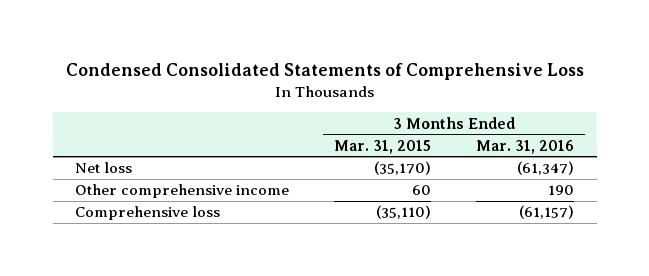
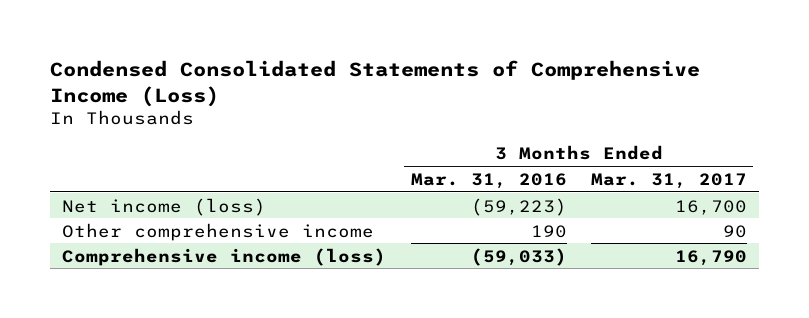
[65,63,584,81] Condensed Consolidated Statements of Comprehensive Loss -> [49,59,700,107] Condensed Consolidated Statements of Comprehensive Income (Loss)
[334,139,432,154] Mar. 31, 2015 -> none
none -> [591,172,748,189] Mar. 31, 2017
[75,162,133,174] Net loss -> [62,197,267,216] Net income (loss)
[517,161,575,176] (61,347) -> [470,197,567,216] (59,223)
[75,206,221,221] Comprehensive loss -> [62,247,387,266] Comprehensive income (loss)
[519,205,575,220] (61,157) -> [470,247,567,266] (59,033)

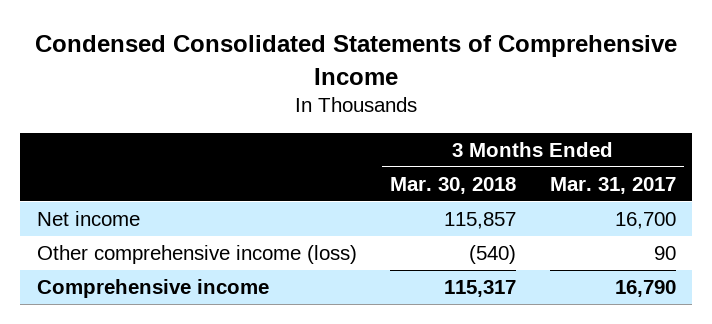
[49,59,700,107] Condensed Consolidated Statements of Comprehensive Income (Loss) -> [35,35,678,85] Condensed Consolidated Statements of Comprehensive Income
[410,172,567,189] Mar. 31, 2016 -> none
none -> [390,176,517,194] Mar. 30, 2018
[62,197,267,216] Net income (loss) -> [36,211,140,227] Net income
[62,222,375,241] Other comprehensive income -> [36,245,357,265] Other comprehensive income (loss)
[62,247,387,266] Comprehensive income (loss) -> [36,279,269,299] Comprehensive income

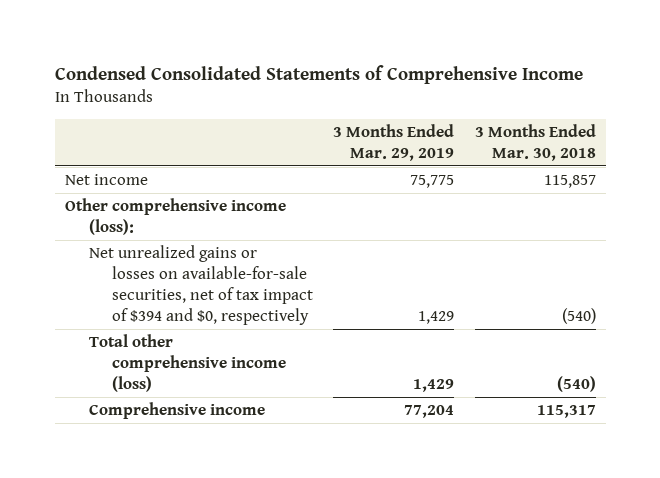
[549,176,676,194] Mar. 31, 2017 -> none
none -> [333,123,455,161] 3 Months Ended Mar. 29, 2019
none -> [64,197,286,236] Other comprehensive income (loss):
none -> [88,244,314,326] Net unrealized gains or losses on available-for-sale securities, net of tax impact of $394 and $0, respectively
[36,245,357,265] Other comprehensive income (loss) -> [88,333,287,393] Total other comprehensive income (loss)

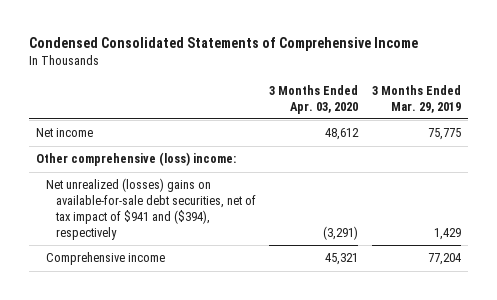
[474,123,596,161] 3 Months Ended Mar. 30, 2018 -> none
none -> [269,84,359,114] 3 Months Ended Apr. 03, 2020
[88,333,287,393] Total other comprehensive income (loss) -> none
[64,197,286,236] Other comprehensive income (loss): -> [36,152,237,167] Other comprehensive (loss) income:
[88,244,314,326] Net unrealized gains or losses on available-for-sale securities, net of tax impact of $394 and $0, respectively -> [45,178,256,240] Net unrealized (losses) gains on available-for-sale debt securities, net of tax impact of $941 and ($394), respectively

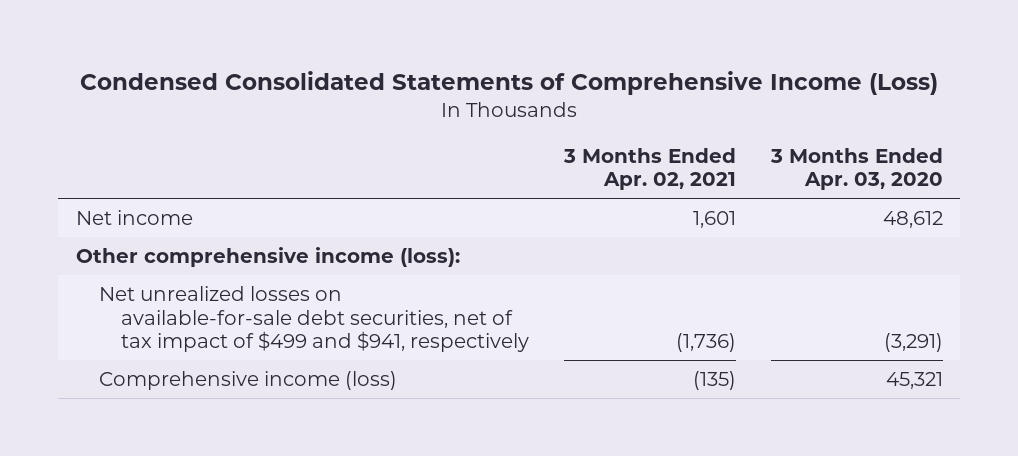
[29,37,419,52] Condensed Consolidated Statements of Comprehensive Income -> [80,70,939,95] Condensed Consolidated Statements of Comprehensive Income (Loss)
[371,84,461,113] 3 Months Ended Mar. 29, 2019 -> none
none -> [563,147,737,191] 3 Months Ended Apr. 02, 2021
[36,152,237,167] Other comprehensive (loss) income: -> [75,246,460,267] Other comprehensive income (loss):
[45,178,256,240] Net unrealized (losses) gains on available-for-sale debt securities, net of tax impact of $941 and ($394), respectively -> [98,285,530,353] Net unrealized losses on available-for-sale debt securities, net of tax impact of $499 and $941, respectively
[45,252,165,266] Comprehensive income -> [98,370,397,390] Comprehensive income (loss)

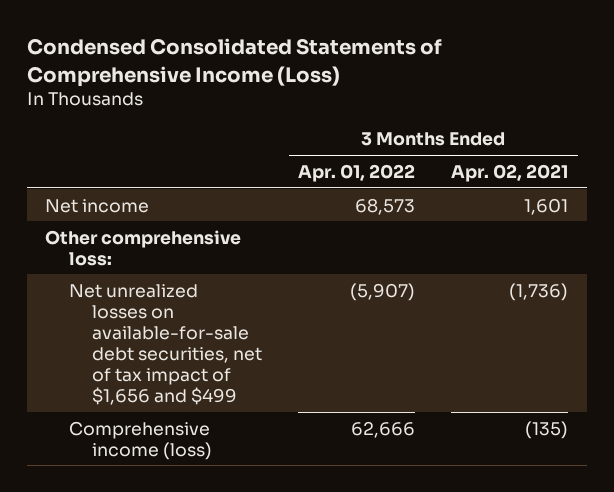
[769,147,943,191] 3 Months Ended Apr. 03, 2020 -> none
none -> [298,163,416,182] Apr. 01, 2022
[75,246,460,267] Other comprehensive income (loss): -> [45,229,242,266] Other comprehensive loss:
[98,285,530,353] Net unrealized losses on available-for-sale debt securities, net of tax impact of $499 and $941, respectively -> [68,283,262,405] Net unrealized losses on available-for-sale debt securities, net of tax impact of $1,656 and $499

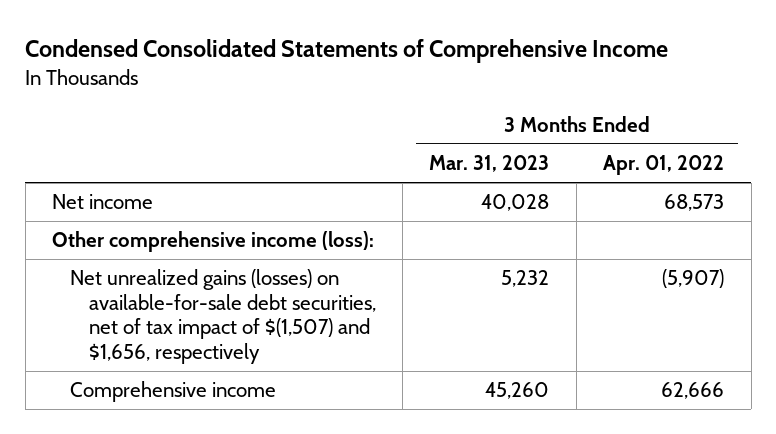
[27,38,443,87] Condensed Consolidated Statements of Comprehensive Income (Loss) -> [25,39,669,64] Condensed Consolidated Statements of Comprehensive Income
[451,163,569,182] Apr. 02, 2021 -> none
none -> [429,155,550,173] Mar. 31, 2023
[45,229,242,266] Other comprehensive loss: -> [52,231,375,253] Other comprehensive income (loss):
[68,283,262,405] Net unrealized losses on available-for-sale debt securities, net of tax impact of $1,656 and $499 -> [70,269,376,364] Net unrealized gains (losses) on available-for-sale debt securities, net of tax impact of $(1,507) and $1,656, respectively
[68,420,212,460] Comprehensive income (loss) -> [70,381,277,403] Comprehensive income

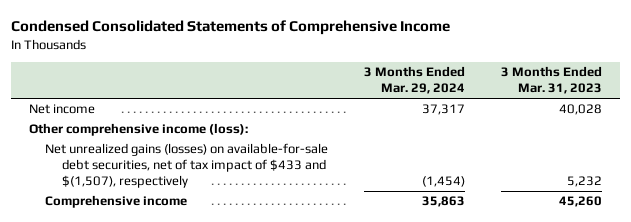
[603,155,725,176] Apr. 01, 2022 -> none
none -> [364,66,466,95] 3 Months Ended Mar. 29, 2024
[70,269,376,364] Net unrealized gains (losses) on available-for-sale debt securities, net of tax impact of $(1,507) and $1,656, respectively -> [45,143,329,188] Net unrealized gains (losses) on available-for-sale debt securities, net of tax impact of $433 and $(1,507), respectively

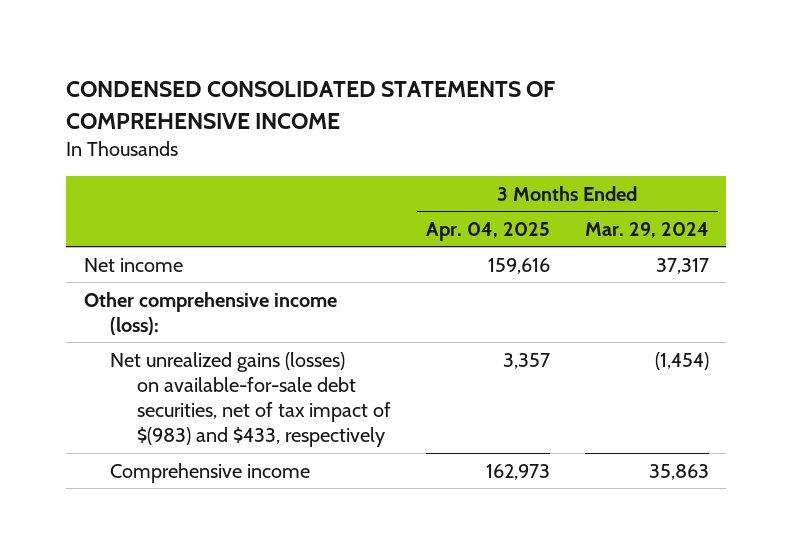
[11,20,451,36] Condensed Consolidated Statements of Comprehensive Income -> [65,81,555,129] CONDENSED CONSOLIDATED STATEMENTS OF COMPREHENSIVE INCOME
[501,66,603,95] 3 Months Ended Mar. 31, 2023 -> none
none -> [425,221,550,241] Apr. 04, 2025
[45,143,329,188] Net unrealized gains (losses) on available-for-sale debt securities, net of tax impact of $433 and $(1,507), respectively -> [110,351,391,448] Net unrealized gains (losses) on available-for-sale debt securities, net of tax impact of $(983) and $433, respectively

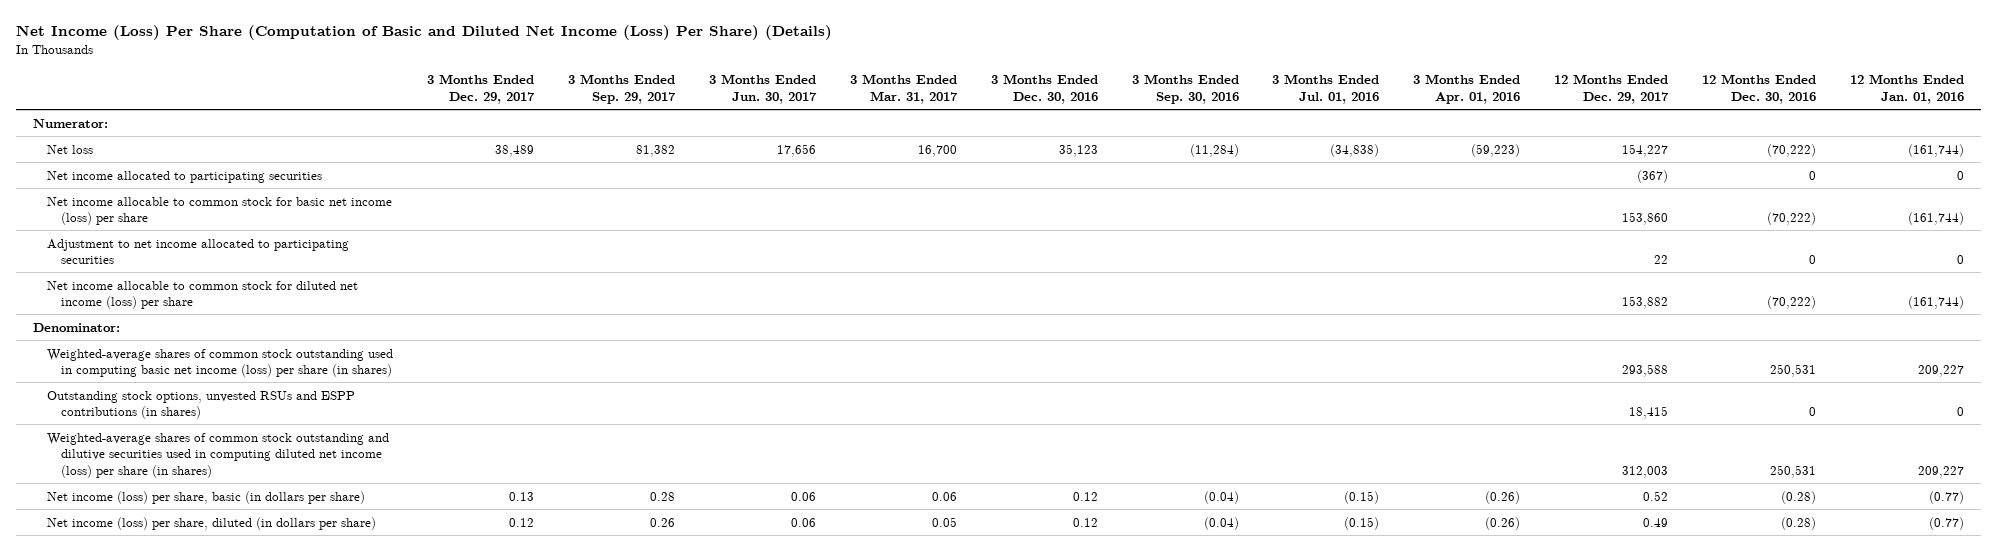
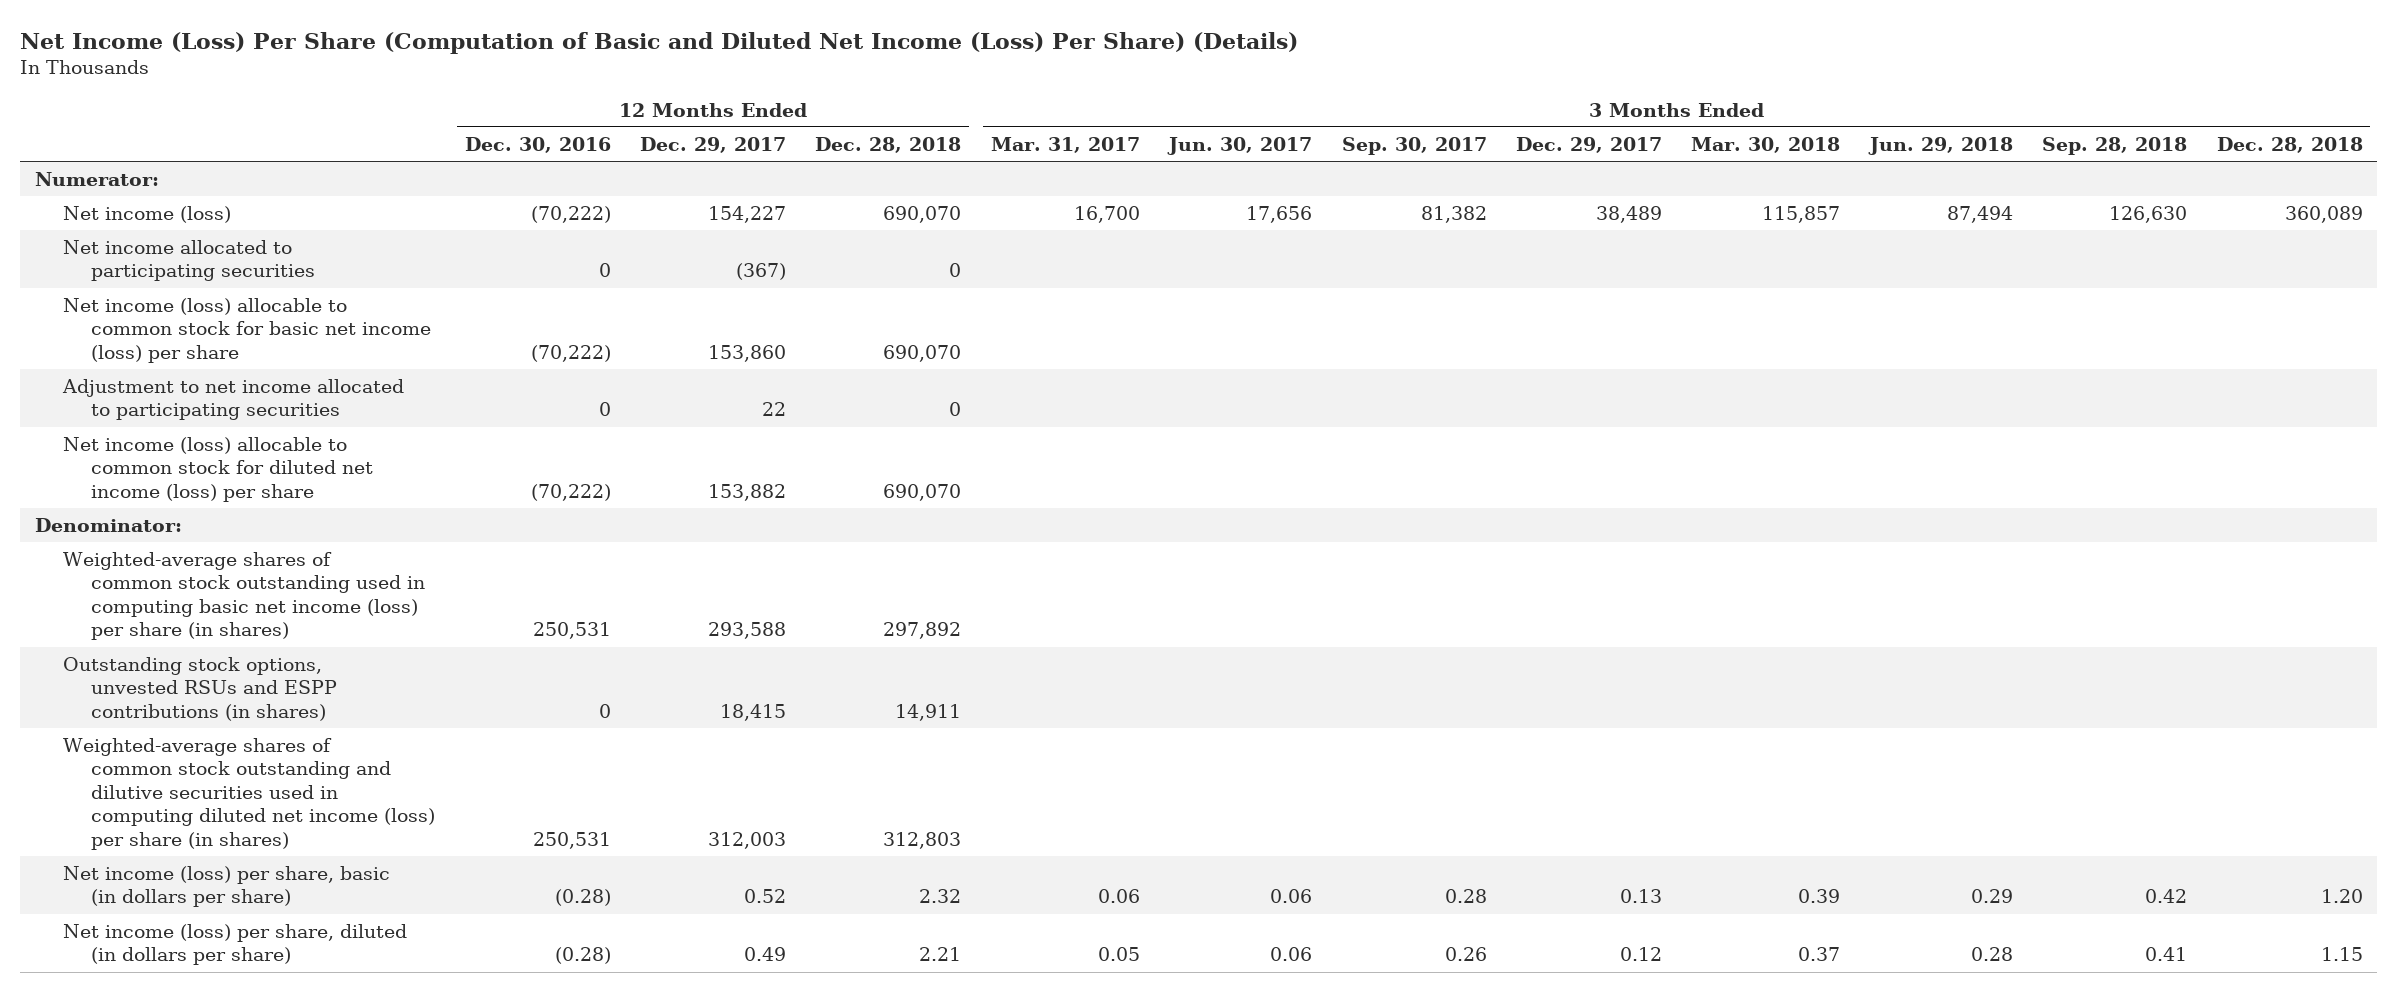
[567,74,676,104] 3 Months Ended Sep. 29, 2017 -> none
[990,74,1098,104] 3 Months Ended Dec. 30, 2016 -> none
[1131,74,1239,104] 3 Months Ended Sep. 30, 2016 -> none
[1272,74,1380,104] 3 Months Ended Jul. 01, 2016 -> none
[1413,74,1521,104] 3 Months Ended Apr. 01, 2016 -> none
[1850,74,1965,104] 12 Months Ended Jan. 01, 2016 -> none
none -> [815,136,962,153] Dec. 28, 2018
none -> [1341,136,1487,155] Sep. 30, 2017
none -> [1691,136,1841,153] Mar. 30, 2018
none -> [1867,136,2013,155] Jun. 29, 2018
none -> [2042,136,2188,155] Sep. 28, 2018
none -> [2216,136,2363,153] Dec. 28, 2018
[46,144,93,154] Net loss -> [62,205,231,223] Net income (loss)
[46,196,392,226] Net income allocable to common stock for basic net income (loss) per share -> [62,297,432,363] Net income (loss) allocable to common stock for basic net income (loss) per share
[46,280,358,310] Net income allocable to common stock for diluted net income (loss) per share -> [62,436,374,502] Net income (loss) allocable to common stock for diluted net income (loss) per share

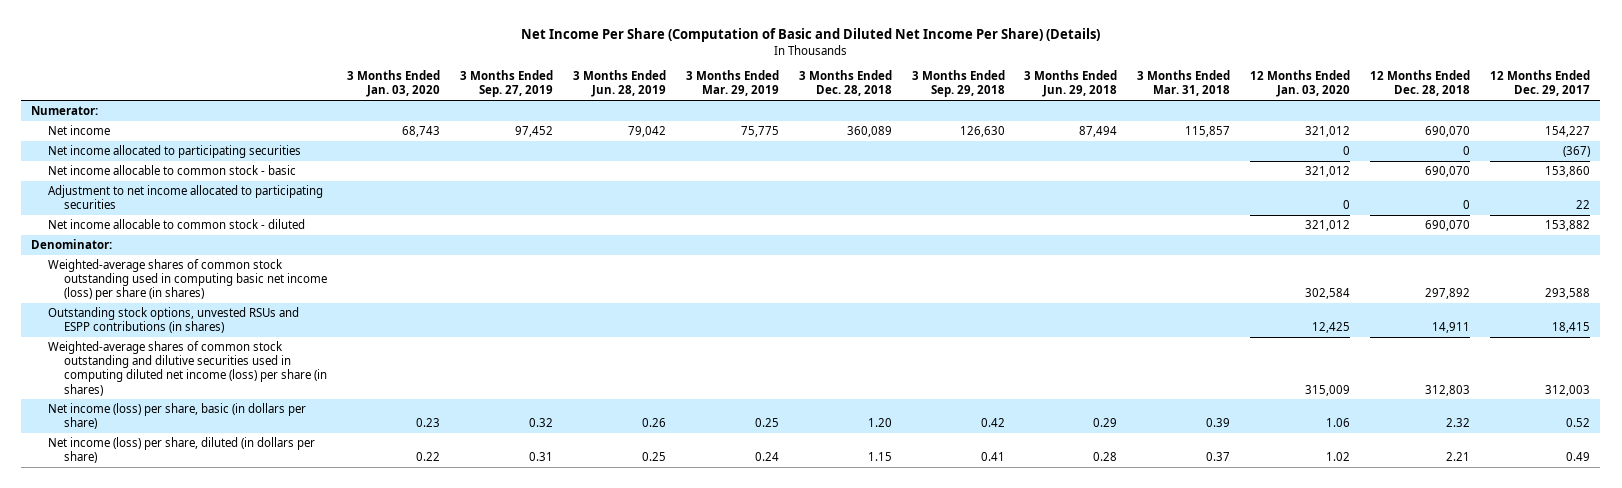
[19,31,1298,54] Net Income (Loss) Per Share (Computation of Basic and Diluted Net Income (Loss) Per Share) (Details) -> [520,28,1100,43] Net Income Per Share (Computation of Basic and Diluted Net Income Per Share) (Details)
[464,136,611,153] Dec. 30, 2016 -> none
[990,136,1140,153] Mar. 31, 2017 -> none
[1167,136,1313,155] Jun. 30, 2017 -> none
[1341,136,1487,155] Sep. 30, 2017 -> none
[1516,136,1663,153] Dec. 29, 2017 -> none
[1691,136,1841,153] Mar. 30, 2018 -> none
[2042,136,2188,155] Sep. 28, 2018 -> none
none -> [346,70,440,98] 3 Months Ended Jan. 03, 2020
none -> [459,70,553,98] 3 Months Ended Sep. 27, 2019
none -> [572,70,666,98] 3 Months Ended Jun. 28, 2019
none -> [685,70,779,97] 3 Months Ended Mar. 29, 2019
none -> [911,70,1005,98] 3 Months Ended Sep. 29, 2018
none -> [1137,70,1231,97] 3 Months Ended Mar. 31, 2018
none -> [1250,70,1351,98] 12 Months Ended Jan. 03, 2020
[62,205,231,223] Net income (loss) -> [47,125,110,136] Net income
[62,297,432,363] Net income (loss) allocable to common stock for basic net income (loss) per share -> [47,165,296,176] Net income allocable to common stock - basic
[62,436,374,502] Net income (loss) allocable to common stock for diluted net income (loss) per share -> [47,219,305,230] Net income allocable to common stock - diluted

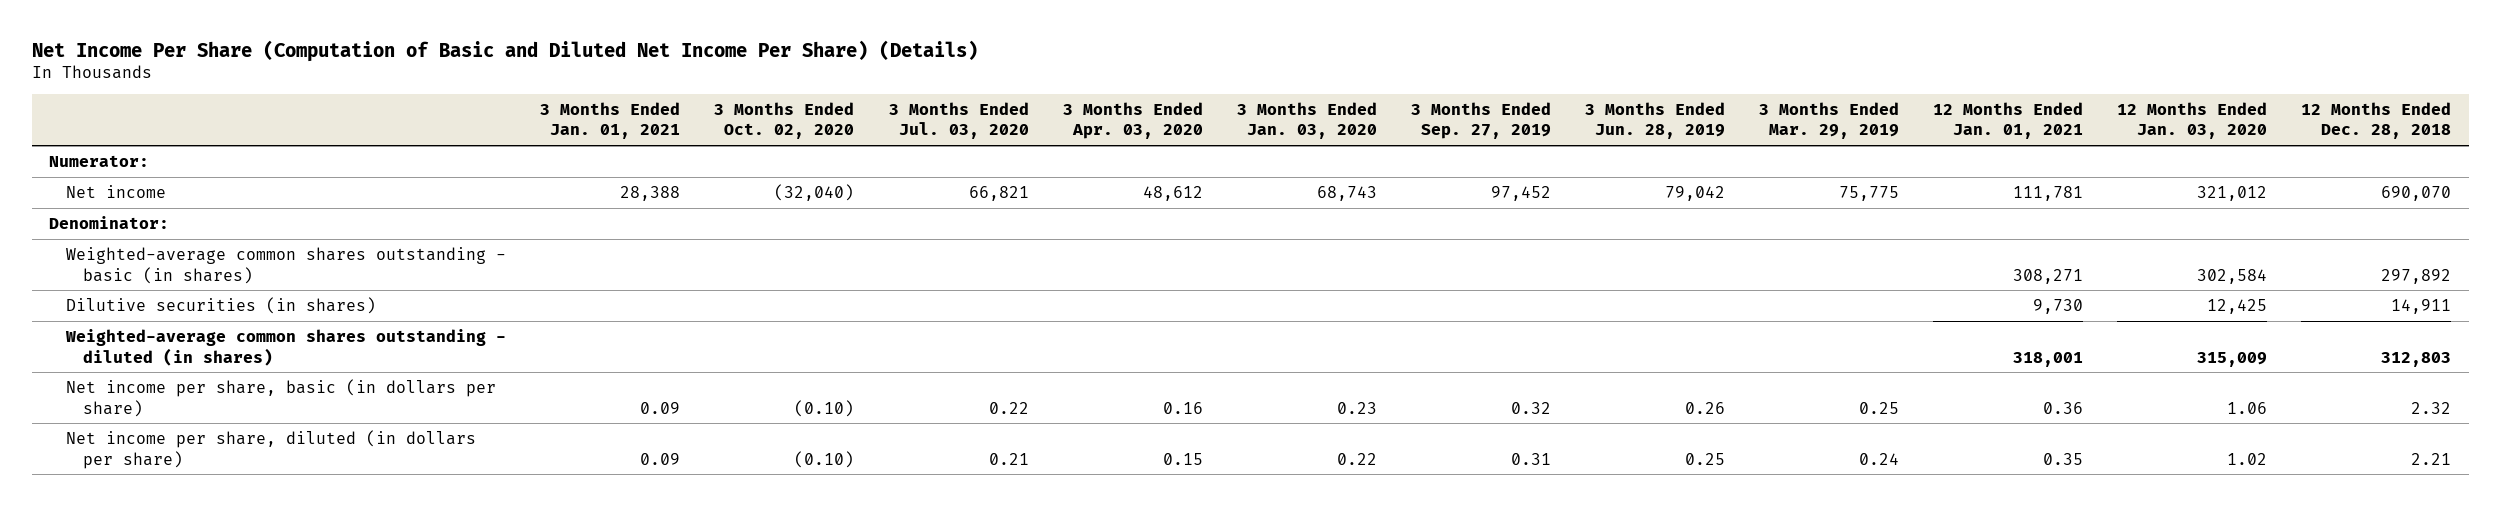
[798,70,892,97] 3 Months Ended Dec. 28, 2018 -> none
[911,70,1005,98] 3 Months Ended Sep. 29, 2018 -> none
[1024,70,1118,98] 3 Months Ended Jun. 29, 2018 -> none
[1137,70,1231,97] 3 Months Ended Mar. 31, 2018 -> none
[1490,70,1591,97] 12 Months Ended Dec. 29, 2017 -> none
none -> [540,101,681,140] 3 Months Ended Jan. 01, 2021
none -> [714,101,855,140] 3 Months Ended Oct. 02, 2020
none -> [888,101,1029,140] 3 Months Ended Jul. 03, 2020
none -> [1062,101,1203,140] 3 Months Ended Apr. 03, 2020
none -> [1933,101,2084,140] 12 Months Ended Jan. 01, 2021
[47,145,301,159] Net income allocated to participating securities -> none
[47,165,296,176] Net income allocable to common stock - basic -> none
[47,185,323,210] Adjustment to net income allocated to participating securities -> none
[47,219,305,230] Net income allocable to common stock - diluted -> none
[47,259,327,301] Weighted-average shares of common stock outstanding used in computing basic net income (loss) per share (in shares) -> [66,246,507,284] Weighted-average common shares outstanding - basic (in shares)
[47,307,299,334] Outstanding stock options, unvested RSUs and ESPP contributions (in shares) -> [66,296,377,314] Dilutive securities (in shares)
[47,341,327,396] Weighted-average shares of common stock outstanding and dilutive securities used in computing diluted net income (loss) per share (in shares) -> [65,328,507,366] Weighted-average common shares outstanding - diluted (in shares)
[47,403,306,430] Net income (loss) per share, basic (in dollars per share) -> [66,378,497,417] Net income per share, basic (in dollars per share)
[47,437,315,464] Net income (loss) per share, diluted (in dollars per share) -> [66,429,477,469] Net income per share, diluted (in dollars per share)

